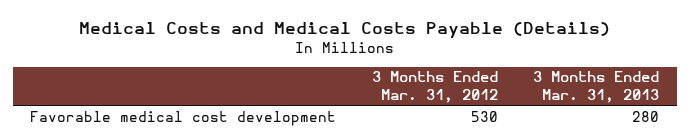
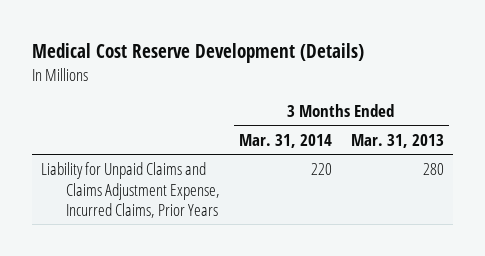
[78,22,610,40] Medical Costs and Medical Costs Payable (Details) -> [32,42,365,63] Medical Cost Reserve Development (Details)
[371,71,498,103] 3 Months Ended Mar. 31, 2012 -> none
none -> [238,133,332,148] Mar. 31, 2014
[30,110,337,126] Favorable medical cost development -> [41,162,221,219] Liability for Unpaid Claims and Claims Adjustment Expense, Incurred Claims, Prior Years

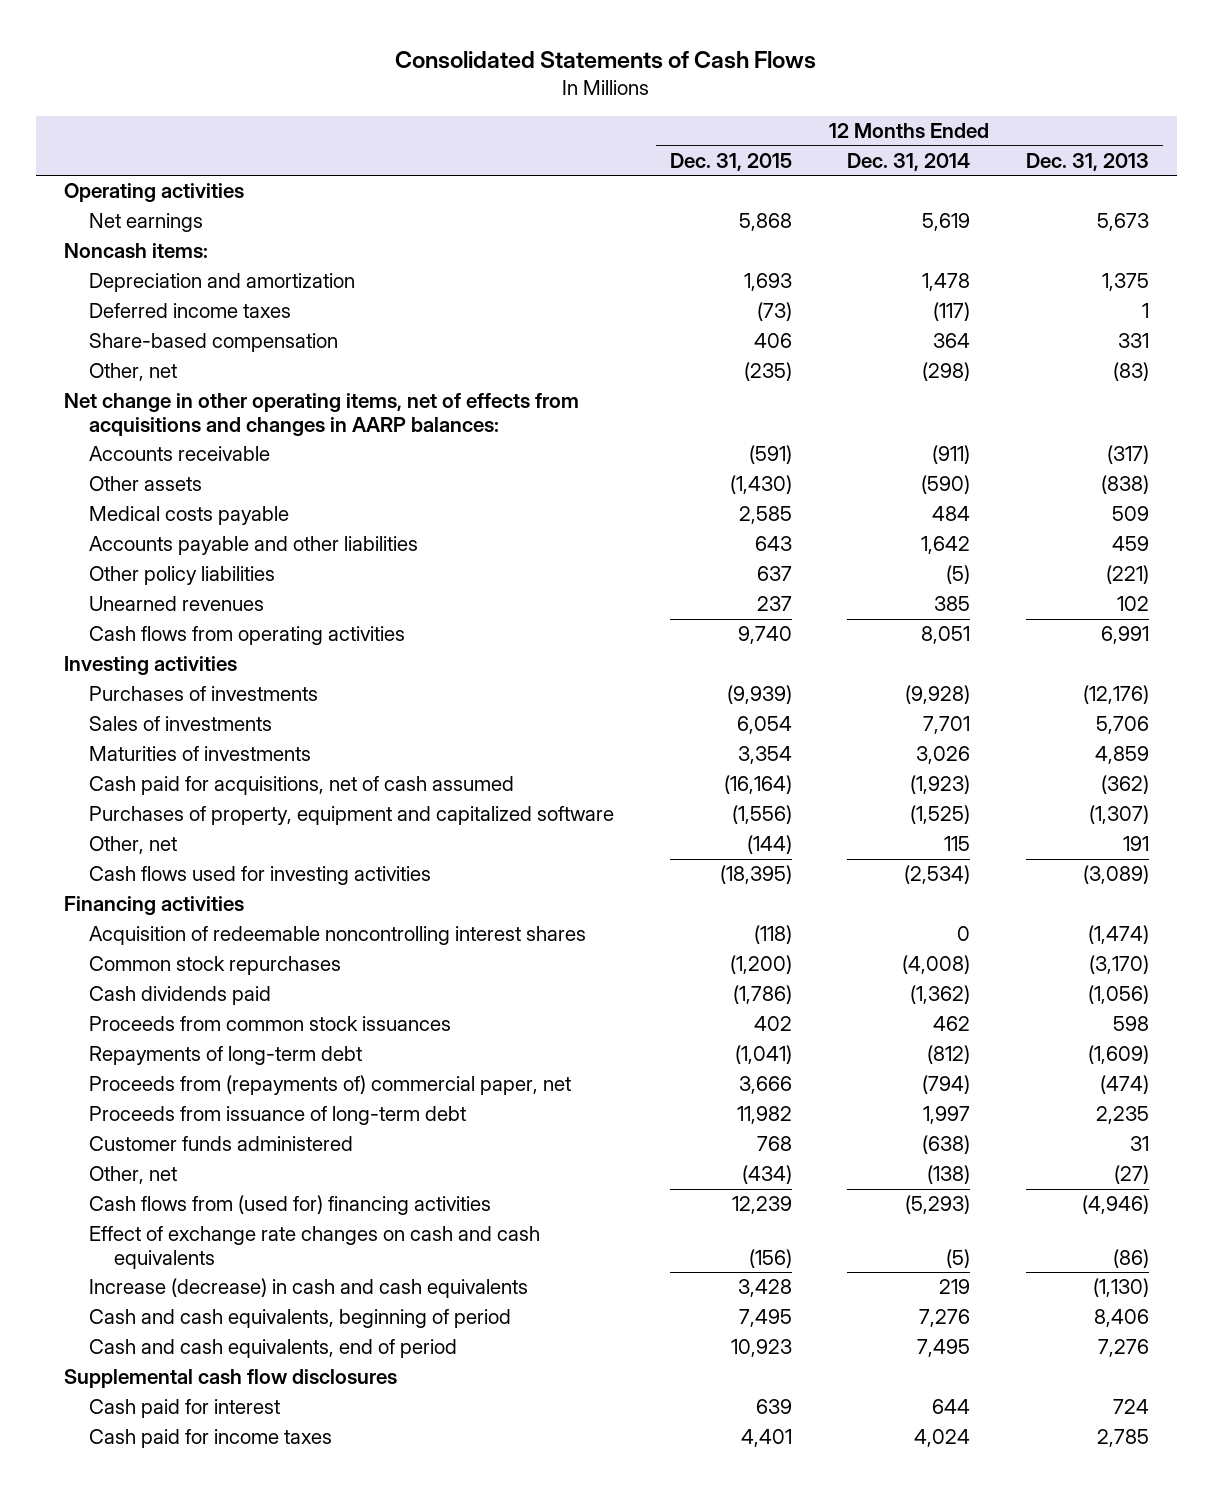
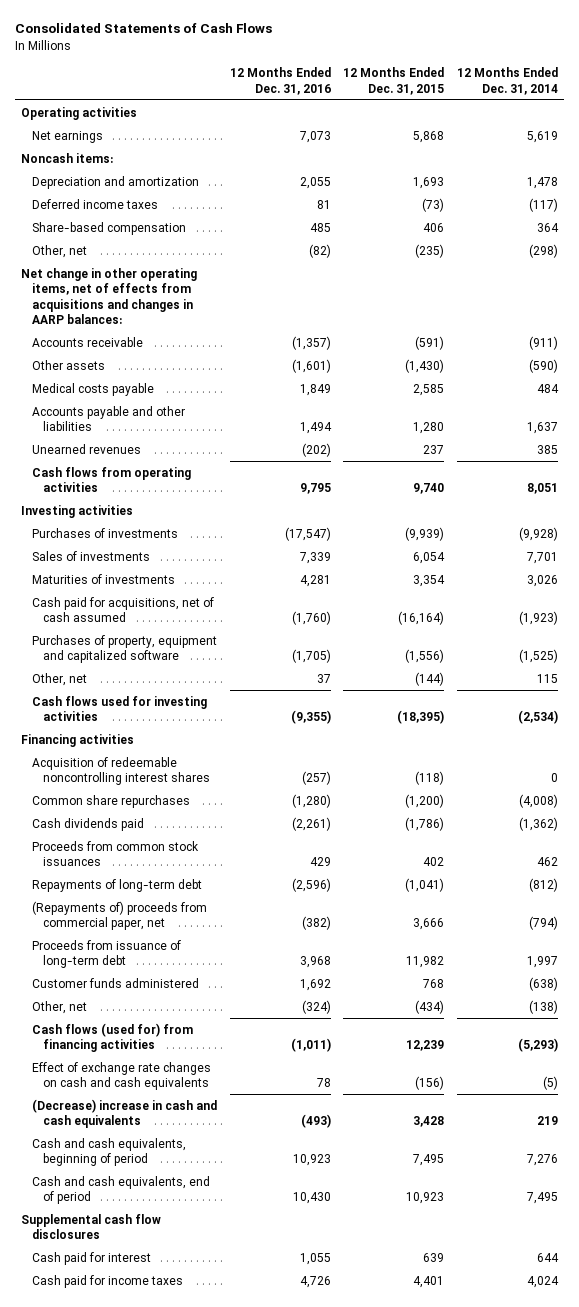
[1026,152,1150,171] Dec. 31, 2013 -> none
none -> [229,67,331,95] 12 Months Ended Dec. 31, 2016
[88,566,275,586] Other policy liabilities -> none
[754,536,792,552] 643 -> [413,422,445,435] 1,280
[921,536,971,555] 1,642 -> [526,422,558,435] 1,637
[88,956,341,976] Common stock repurchases -> [32,794,191,808] Common share repurchases
[88,1075,571,1096] Proceeds from (repayments of) commercial paper, net -> [32,900,208,931] (Repayments of) proceeds from commercial paper, net
[88,1195,491,1216] Cash flows from (used for) financing activities -> [32,1022,194,1053] Cash flows (used for) from financing activities
[88,1278,528,1299] Increase (decrease) in cash and cash equivalents -> [32,1098,218,1129] (Decrease) increase in cash and cash equivalents

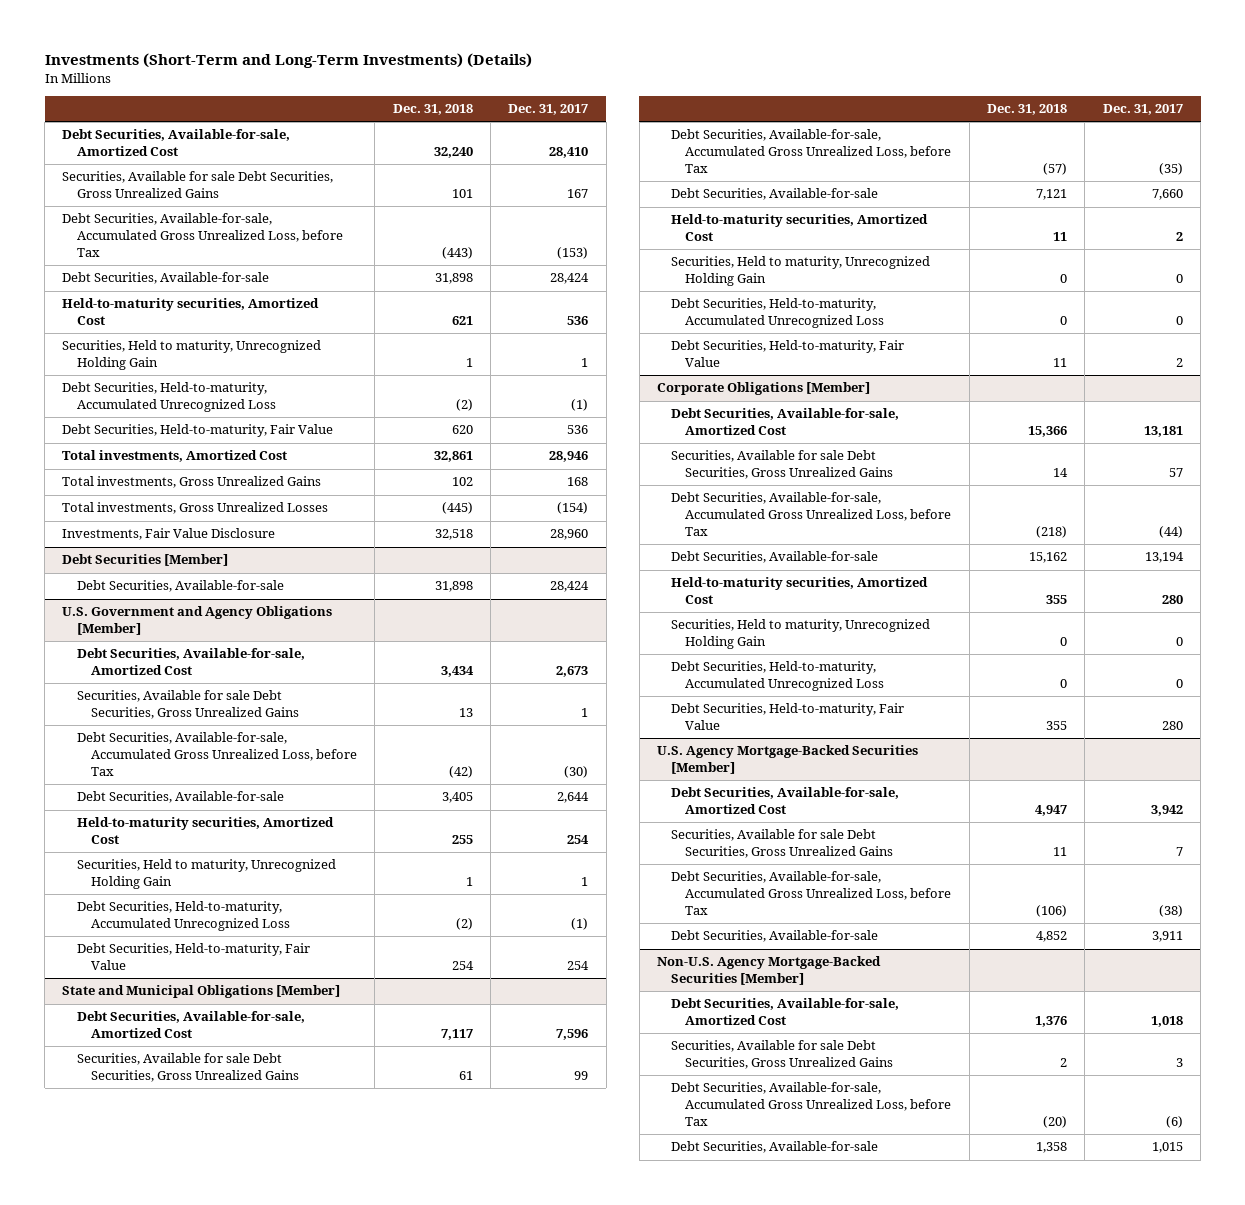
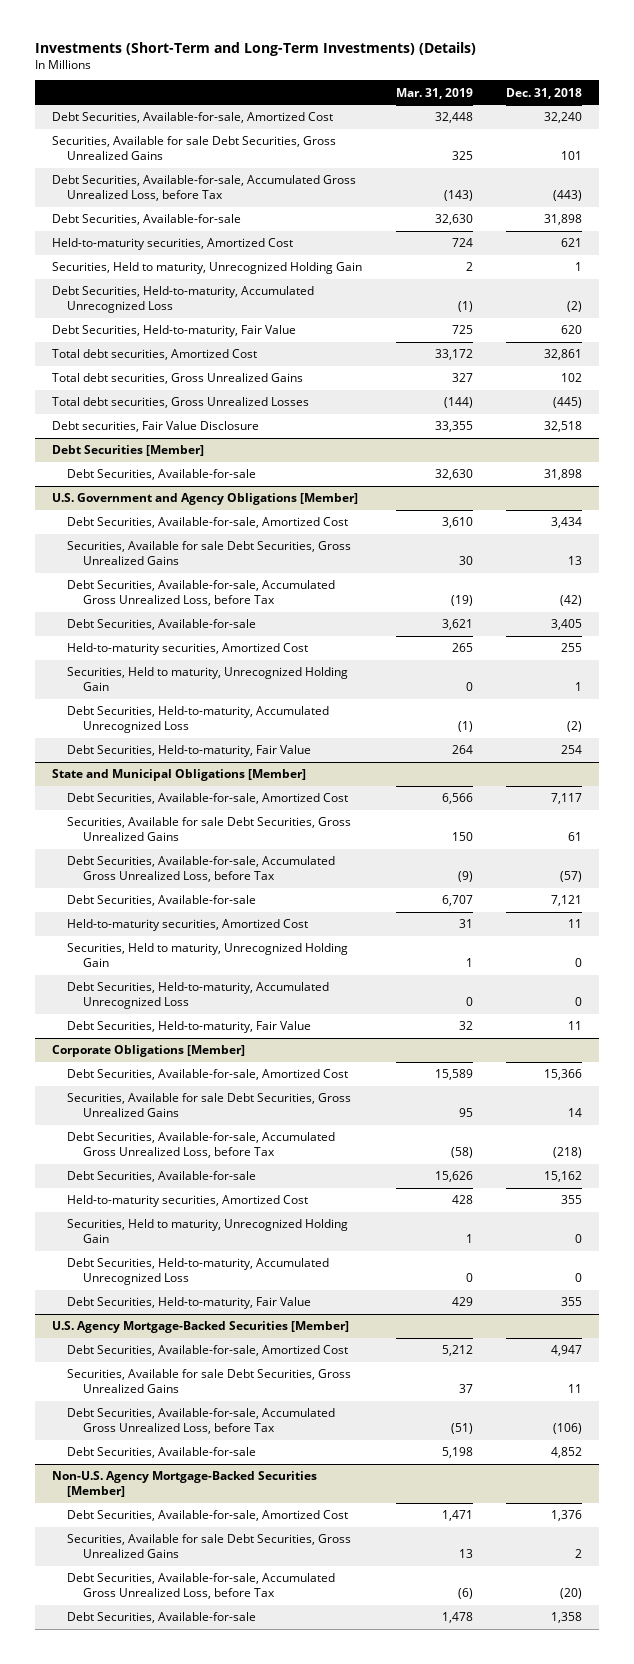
[508,104,589,116] Dec. 31, 2017 -> none
none -> [395,87,473,99] Mar. 31, 2019
[62,450,288,463] Total investments, Amortized Cost -> [51,349,257,361] Total debt securities, Amortized Cost
[62,476,322,489] Total investments, Gross Unrealized Gains -> [51,373,303,385] Total debt securities, Gross Unrealized Gains
[62,502,329,515] Total investments, Gross Unrealized Losses -> [51,397,309,409] Total debt securities, Gross Unrealized Losses
[62,528,276,541] Investments, Fair Value Disclosure -> [51,421,259,433] Debt securities, Fair Value Disclosure

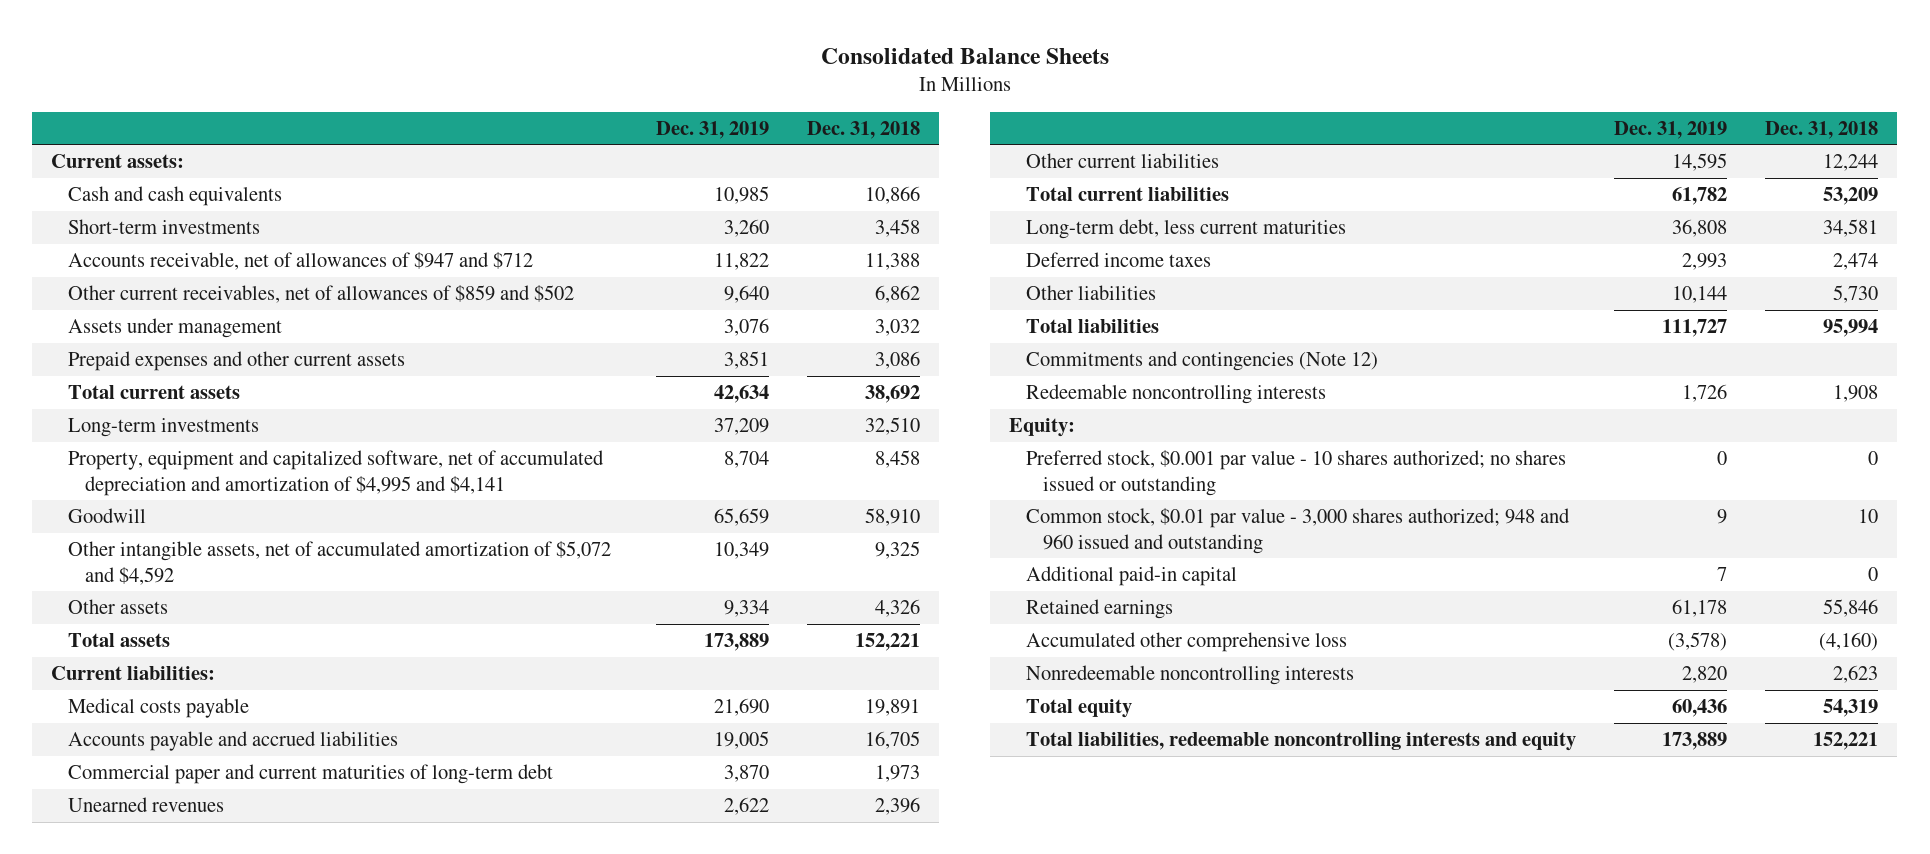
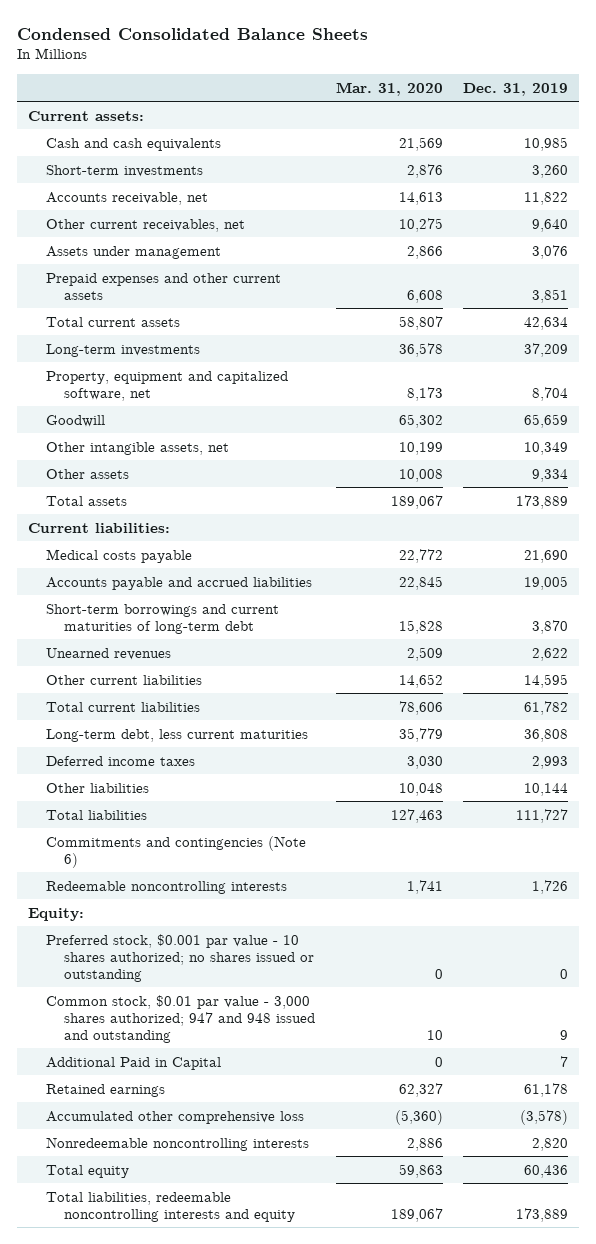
[820,47,1109,64] Consolidated Balance Sheets -> [17,27,369,40] Condensed Consolidated Balance Sheets
[807,120,921,139] Dec. 31, 2018 -> none
none -> [335,81,443,96] Mar. 31, 2020
[68,251,534,270] Accounts receivable, net of allowances of $947 and $712 -> [45,191,208,205] Accounts receivable, net
[68,284,575,303] Other current receivables, net of allowances of $859 and $502 -> [45,218,245,232] Other current receivables, net
[68,449,605,496] Property, equipment and capitalized software, net of accumulated depreciation and amortization of $4,995 and $4,141 -> [45,370,288,401] Property, equipment and capitalized software, net
[68,540,612,585] Other intangible assets, net of accumulated amortization of $5,072 and $4,592 -> [45,441,229,455] Other intangible assets, net
[68,763,554,784] Commercial paper and current maturities of long-term debt -> [45,603,279,634] Short-term borrowings and current maturities of long-term debt
[1026,350,1379,371] Commitments and contingencies (Note 12) -> [45,835,306,868] Commitments and contingencies (Note 6)
[1026,507,1571,554] Common stock, $0.01 par value - 3,000 shares authorized; 948 and 960 issued and outstanding -> [45,994,315,1043] Common stock, $0.01 par value - 3,000 shares authorized; 947 and 948 issued and outstanding
[1026,565,1238,586] Additional paid-in capital -> [45,1056,221,1070] Additional Paid in Capital

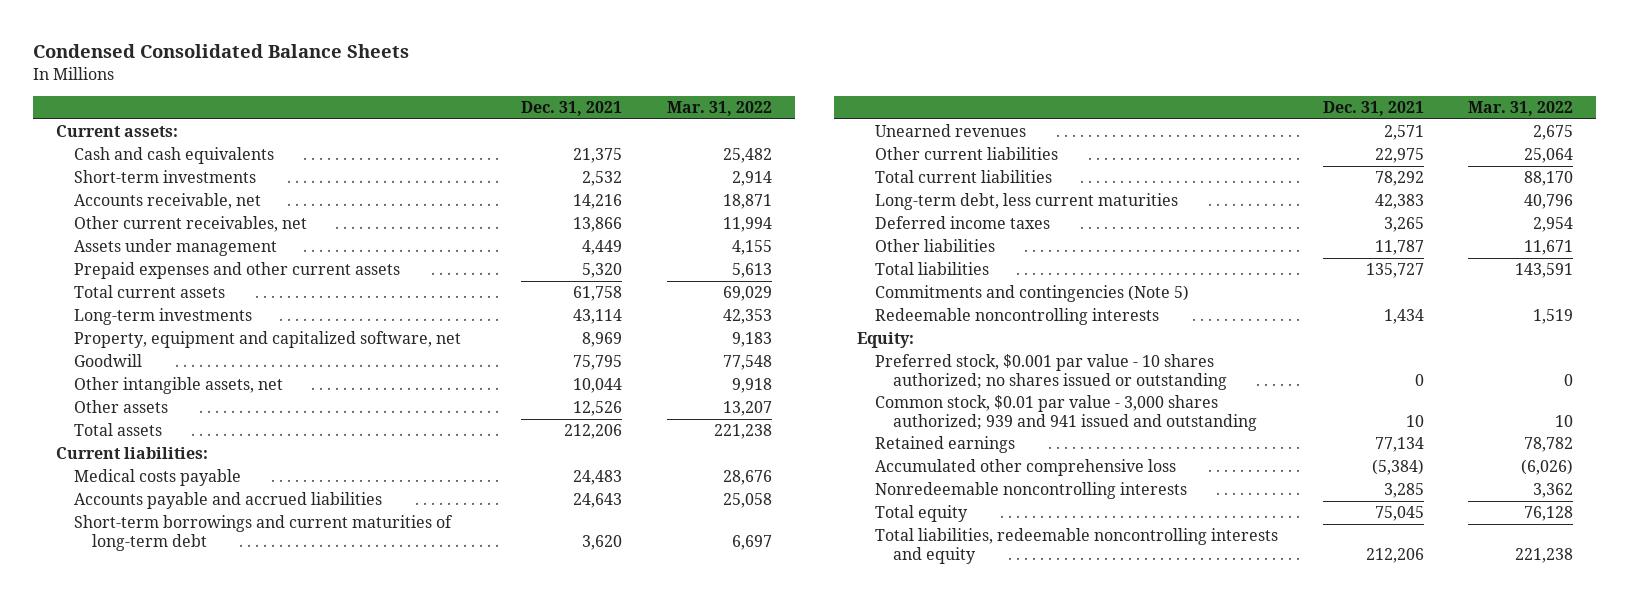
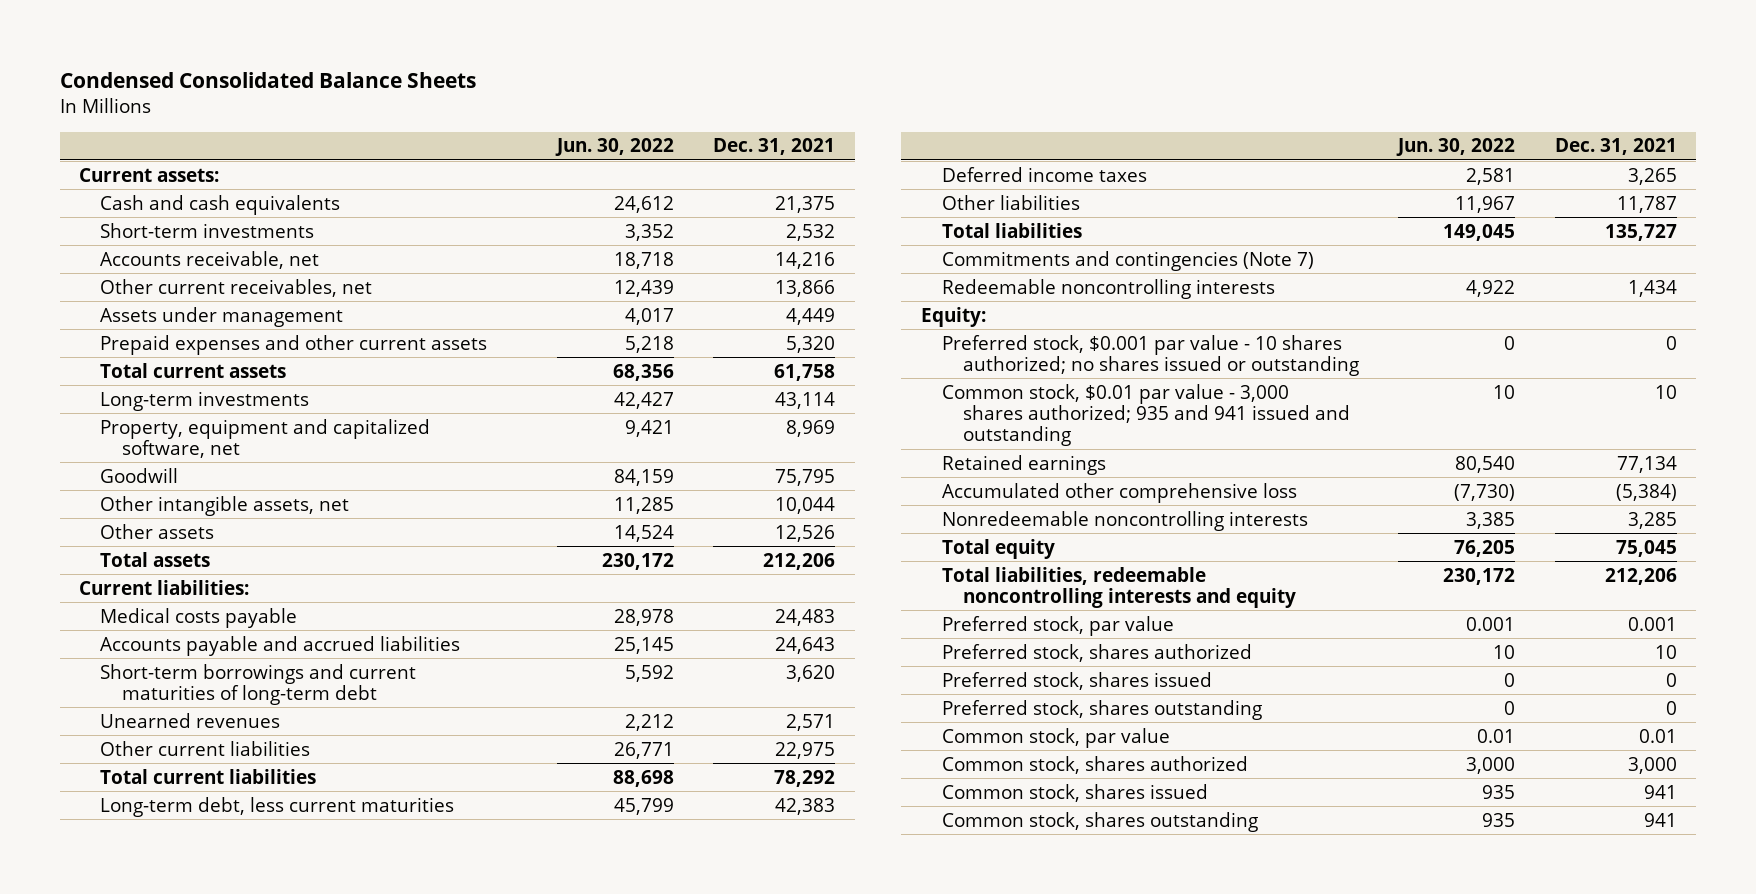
[667,100,773,116] Mar. 31, 2022 -> none
none -> [554,138,674,157] Jun. 30, 2022
[874,285,1189,303] Commitments and contingencies (Note 5) -> [941,250,1314,271] Commitments and contingencies (Note 7)
[874,395,1257,431] Common stock, $0.01 par value - 3,000 shares authorized; 939 and 941 issued and outstanding -> [941,383,1350,447] Common stock, $0.01 par value - 3,000 shares authorized; 935 and 941 issued and outstanding
none -> [941,615,1174,636] Preferred stock, par value
none -> [941,643,1252,662] Preferred stock, shares authorized
none -> [941,671,1212,690] Preferred stock, shares issued
none -> [941,699,1262,720] Preferred stock, shares outstanding
none -> [941,727,1170,748] Common stock, par value
none -> [941,755,1248,774] Common stock, shares authorized
none -> [941,783,1208,802] Common stock, shares issued
none -> [941,811,1258,832] Common stock, shares outstanding

